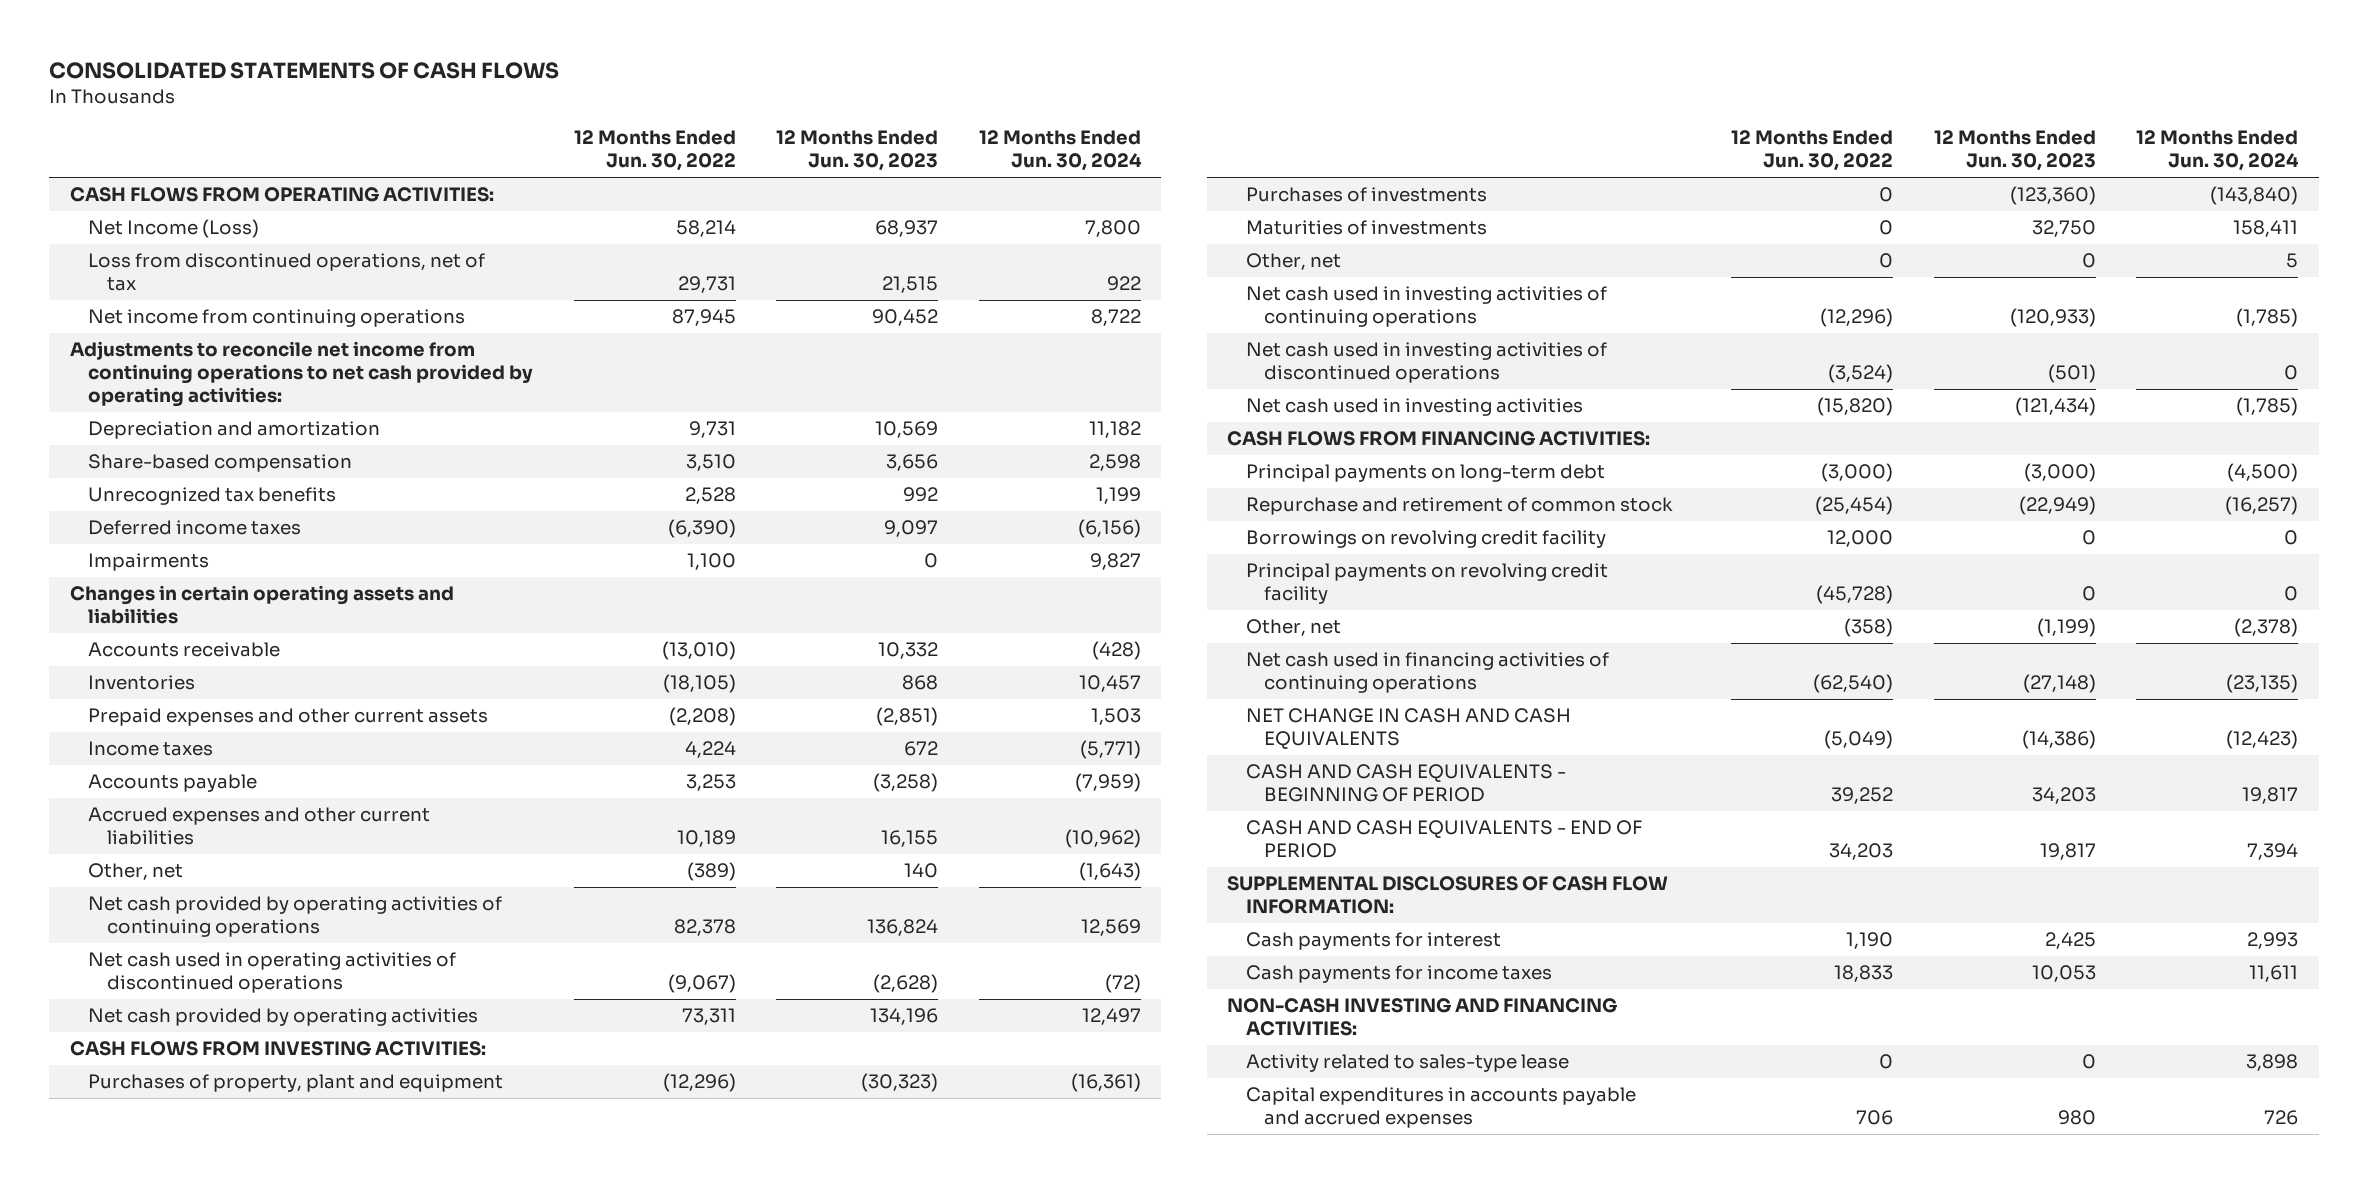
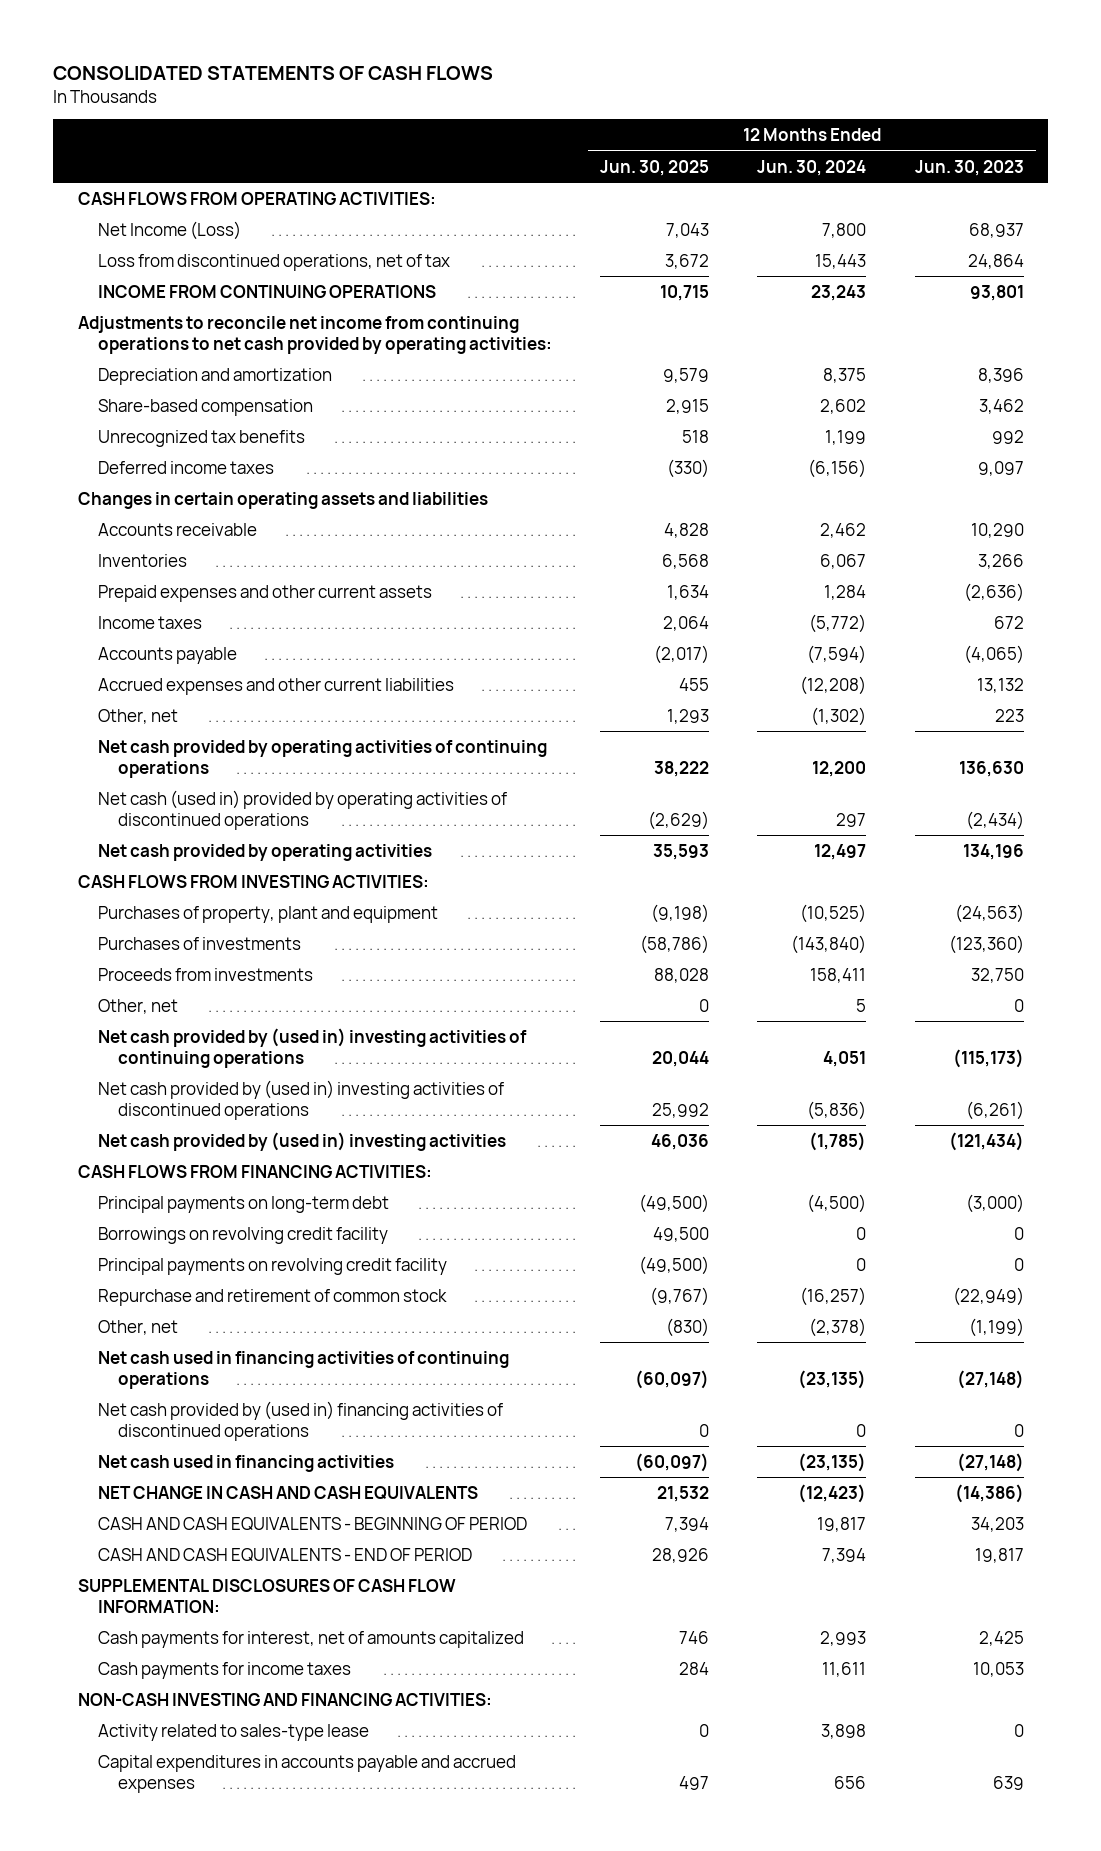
[573,130,736,172] 12 Months Ended Jun. 30, 2022 -> none
none -> [599,159,709,176] Jun. 30, 2025
[882,276,939,294] 21,515 -> [967,253,1024,269] 24,864
[1106,276,1141,292] 922 -> [815,253,867,269] 15,443
[88,309,466,328] Net income from continuing operations -> [97,284,436,298] INCOME FROM CONTINUING OPERATIONS
[872,309,939,327] 90,452 -> [969,284,1024,301] 93,801
[1090,309,1141,327] 8,722 -> [811,284,867,301] 23,243
[875,421,939,439] 10,569 -> [977,367,1024,383] 8,396
[1088,421,1141,439] 11,182 -> [823,367,867,383] 8,375
[886,454,939,472] 3,656 -> [978,398,1024,414] 3,462
[1088,454,1141,472] 2,598 -> [820,398,867,414] 2,602
[88,553,210,572] Impairments -> none
[878,642,939,660] 10,332 -> [970,522,1024,538] 10,290
[1091,641,1141,661] (428) -> [820,522,867,538] 2,462
[902,675,939,691] 868 -> [977,553,1024,569] 3,266
[1078,675,1141,693] 10,457 -> [820,553,867,569] 6,067
[876,707,939,727] (2,851) -> [963,582,1024,602] (2,636)
[1090,708,1141,726] 1,503 -> [824,584,867,600] 1,284
[1079,740,1141,760] (5,771) -> [809,613,867,633] (5,772)
[873,773,939,793] (3,258) -> [963,644,1024,664] (4,065)
[1074,773,1141,793] (7,959) -> [807,644,867,664] (7,594)
[881,830,939,848] 16,155 -> [976,677,1024,693] 13,132
[1064,829,1141,849] (10,962) -> [800,675,867,695] (12,208)
[904,863,939,879] 140 -> [994,708,1024,722] 223
[1078,862,1141,882] (1,643) -> [811,706,867,726] (1,302)
[867,919,939,937] 136,824 -> [958,760,1024,777] 136,630
[1080,919,1141,937] 12,569 -> [812,760,867,777] 12,200
[88,952,457,994] Net cash used in operating activities of discontinued operations -> [97,789,507,830] Net cash (used in) provided by operating activities of discontinued operations
[873,974,939,994] (2,628) -> [965,810,1024,830] (2,434)
[1104,974,1141,994] (72) -> [836,812,867,827] 297
[861,1073,939,1093] (30,323) -> [954,903,1024,923] (24,563)
[1070,1073,1141,1093] (16,361) -> [800,903,867,923] (10,525)
[1245,220,1487,236] Maturities of investments -> [97,967,313,981] Proceeds from investments
[1245,286,1607,328] Net cash used in investing activities of continuing operations -> [97,1027,527,1068] Net cash provided by (used in) investing activities of continuing operations
[2009,308,2096,328] (120,933) -> [952,1048,1024,1068] (115,173)
[2236,308,2299,328] (1,785) -> [823,1050,867,1067] 4,051
[1245,342,1607,384] Net cash used in investing activities of discontinued operations -> [97,1079,504,1120] Net cash provided by (used in) investing activities of discontinued operations
[2047,364,2096,384] (501) -> [965,1100,1024,1120] (6,261)
[2284,365,2299,381] 0 -> [807,1100,867,1120] (5,836)
[1245,398,1583,417] Net cash used in investing activities -> [97,1131,506,1151] Net cash provided by (used in) investing activities
[1245,497,1673,516] Repurchase and retirement of common stock -> [97,1288,447,1306] Repurchase and retirement of common stock
none -> [97,1400,503,1441] Net cash provided by (used in) financing activities of discontinued operations
none -> [97,1454,394,1472] Net cash used in financing activities
[1245,932,1501,951] Cash payments for interest -> [97,1630,524,1648] Cash payments for interest, net of amounts capitalized
[2057,1110,2096,1126] 980 -> [992,1775,1024,1790] 639
[2264,1110,2299,1126] 726 -> [834,1775,867,1789] 656

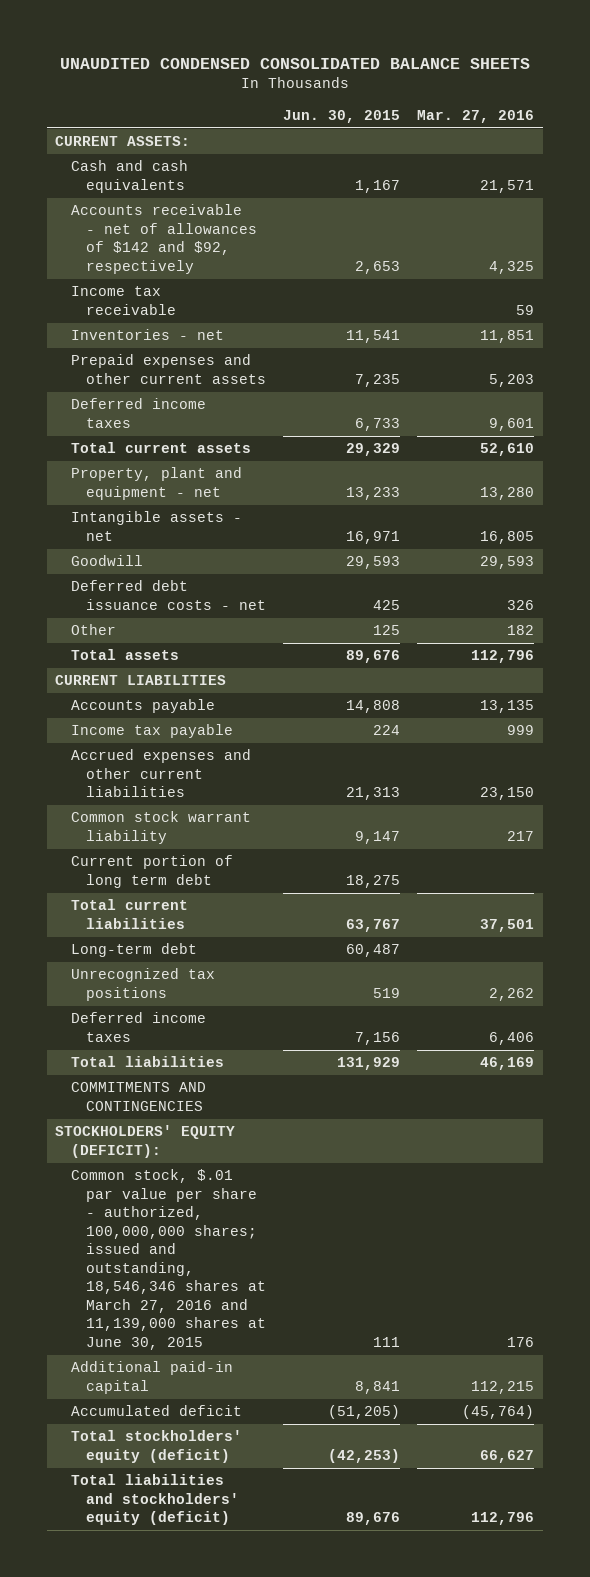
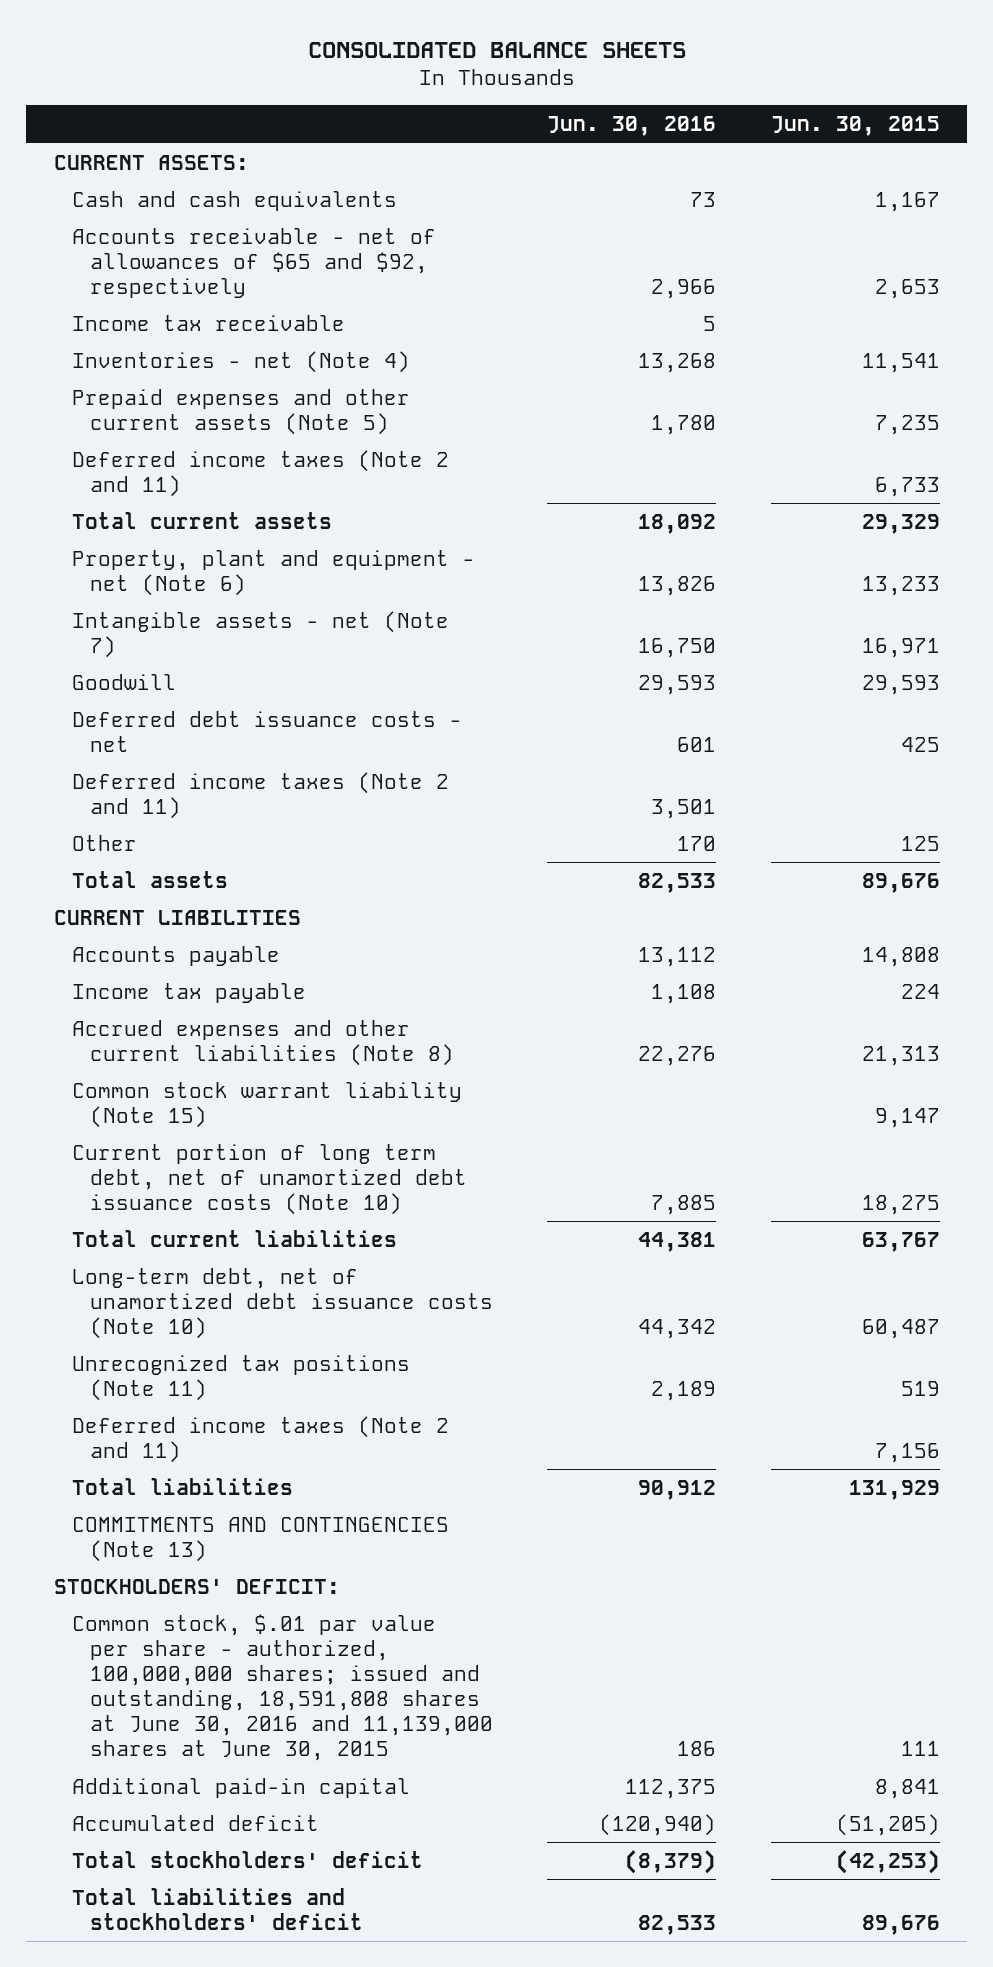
[59,57,530,69] UNAUDITED CONDENSED CONSOLIDATED BALANCE SHEETS -> [307,41,686,58] CONSOLIDATED BALANCE SHEETS
[417,109,535,123] Mar. 27, 2016 -> none
none -> [547,116,717,137] Jun. 30, 2016
[70,204,257,274] Accounts receivable - net of allowances of $142 and $92, respectively -> [71,227,436,298] Accounts receivable - net of allowances of $65 and $92, respectively
[70,329,224,341] Inventories - net -> [71,350,410,373] Inventories - net (Note 4)
[70,354,266,384] Prepaid expenses and other current assets -> [71,388,410,435] Prepaid expenses and other current assets (Note 5)
[70,398,206,428] Deferred income taxes -> [71,449,449,497] Deferred income taxes (Note 2 and 11)
[70,467,242,500] Property, plant and equipment - net -> [71,549,475,596] Property, plant and equipment - net (Note 6)
[70,511,242,541] Intangible assets - net -> [71,610,449,658] Intangible assets - net (Note 7)
none -> [71,771,449,819] Deferred income taxes (Note 2 and 11)
[70,749,251,798] Accrued expenses and other current liabilities -> [71,1019,454,1066] Accrued expenses and other current liabilities (Note 8)
[70,811,251,844] Common stock warrant liability -> [71,1081,462,1128] Common stock warrant liability (Note 15)
[70,855,233,888] Current portion of long term debt -> [71,1143,467,1215] Current portion of long term debt, net of unamortized debt issuance costs (Note 10)
[70,943,197,958] Long-term debt -> [71,1267,493,1339] Long-term debt, net of unamortized debt issuance costs (Note 10)
[70,968,215,1001] Unrecognized tax positions -> [71,1354,410,1401] Unrecognized tax positions (Note 11)
[70,1012,206,1042] Deferred income taxes -> [71,1415,449,1463] Deferred income taxes (Note 2 and 11)
[70,1082,206,1111] COMMITMENTS AND CONTINGENCIES -> [71,1516,449,1562] COMMITMENTS AND CONTINGENCIES (Note 13)
[55,1125,236,1158] STOCKHOLDERS' EQUITY (DEFICIT): -> [53,1578,340,1594] STOCKHOLDERS' DEFICIT:
[70,1169,266,1350] Common stock, $.01 par value per share - authorized, 100,000,000 shares; issued and outstanding, 18,546,346 shares at March 27, 2016 and 11,139,000 shares at June 30, 2015 -> [71,1613,493,1762] Common stock, $.01 par value per share - authorized, 100,000,000 shares; issued and outstanding, 18,591,808 shares at June 30, 2016 and 11,139,000 shares at June 30, 2015
[70,1430,242,1463] Total stockholders' equity (deficit) -> [71,1850,423,1868] Total stockholders' deficit
[70,1474,239,1526] Total liabilities and stockholders' equity (deficit) -> [71,1887,363,1930] Total liabilities and stockholders' deficit

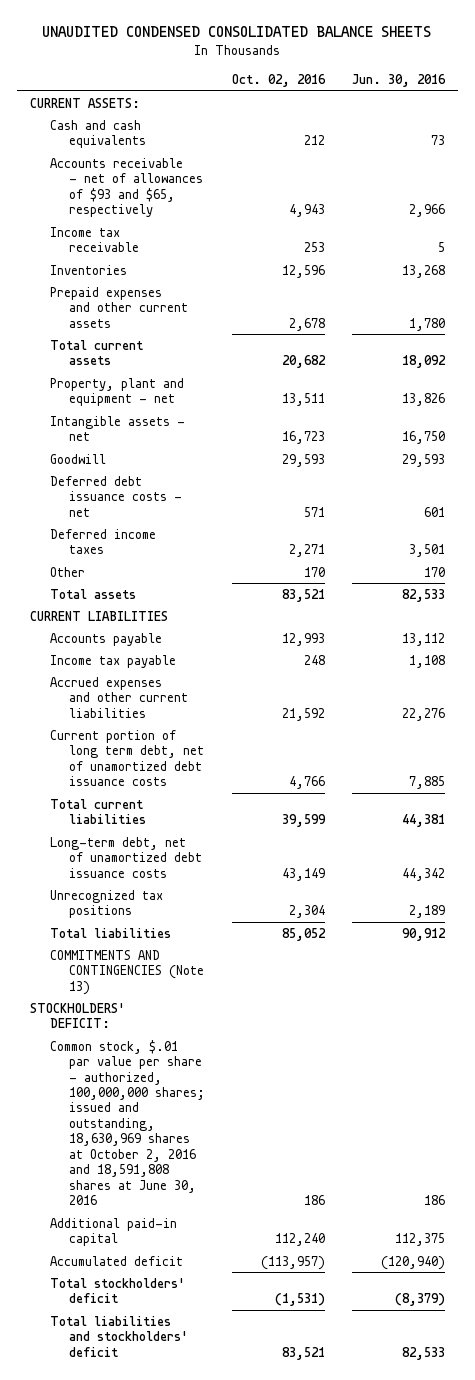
[307,41,686,58] CONSOLIDATED BALANCE SHEETS -> [42,26,432,38] UNAUDITED CONDENSED CONSOLIDATED BALANCE SHEETS
[770,116,940,137] Jun. 30, 2015 -> none
none -> [231,74,326,88] Oct. 02, 2016
[71,227,436,298] Accounts receivable - net of allowances of $65 and $92, respectively -> [49,157,204,217] Accounts receivable - net of allowances of $93 and $65, respectively
[71,449,449,497] Deferred income taxes (Note 2 and 11) -> none
[71,350,410,373] Inventories - net (Note 4) -> [49,264,127,275] Inventories
[71,388,410,435] Prepaid expenses and other current assets (Note 5) -> [49,286,189,328] Prepaid expenses and other current assets
[71,549,475,596] Property, plant and equipment - net (Note 6) -> [49,377,184,407] Property, plant and equipment - net
[71,610,449,658] Intangible assets - net (Note 7) -> [49,415,185,442] Intangible assets - net
[71,771,449,819] Deferred income taxes (Note 2 and 11) -> [49,528,156,555] Deferred income taxes
[71,1081,462,1128] Common stock warrant liability (Note 15) -> none
[71,1019,454,1066] Accrued expenses and other current liabilities (Note 8) -> [49,676,189,718] Accrued expenses and other current liabilities
[71,1143,467,1215] Current portion of long term debt, net of unamortized debt issuance costs (Note 10) -> [49,729,205,786] Current portion of long term debt, net of unamortized debt issuance costs
[71,1415,449,1463] Deferred income taxes (Note 2 and 11) -> none
[71,1267,493,1339] Long-term debt, net of unamortized debt issuance costs (Note 10) -> [49,836,203,878] Long-term debt, net of unamortized debt issuance costs
[71,1354,410,1401] Unrecognized tax positions (Note 11) -> [49,889,163,919] Unrecognized tax positions
[71,1613,493,1762] Common stock, $.01 par value per share - authorized, 100,000,000 shares; issued and outstanding, 18,591,808 shares at June 30, 2016 and 11,139,000 shares at June 30, 2015 -> [49,1039,206,1205] Common stock, $.01 par value per share - authorized, 100,000,000 shares; issued and outstanding, 18,630,969 shares at October 2, 2016 and 18,591,808 shares at June 30, 2016

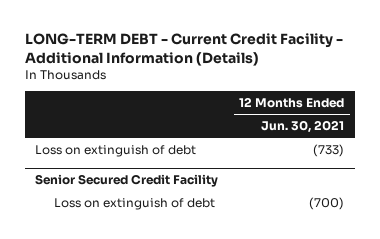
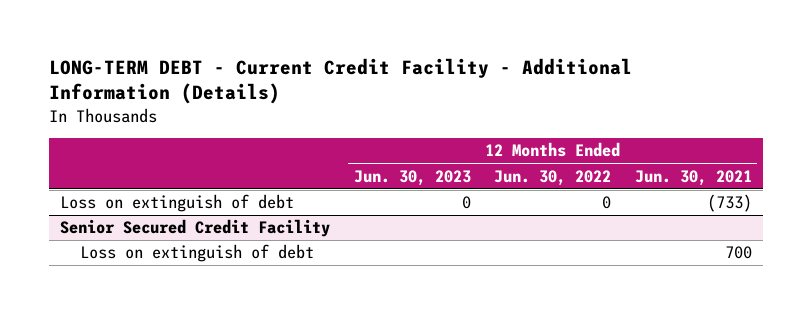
none -> [353,169,471,186] Jun. 30, 2023
none -> [494,169,612,186] Jun. 30, 2022
[309,196,345,210] (700) -> [724,246,752,260] 700

